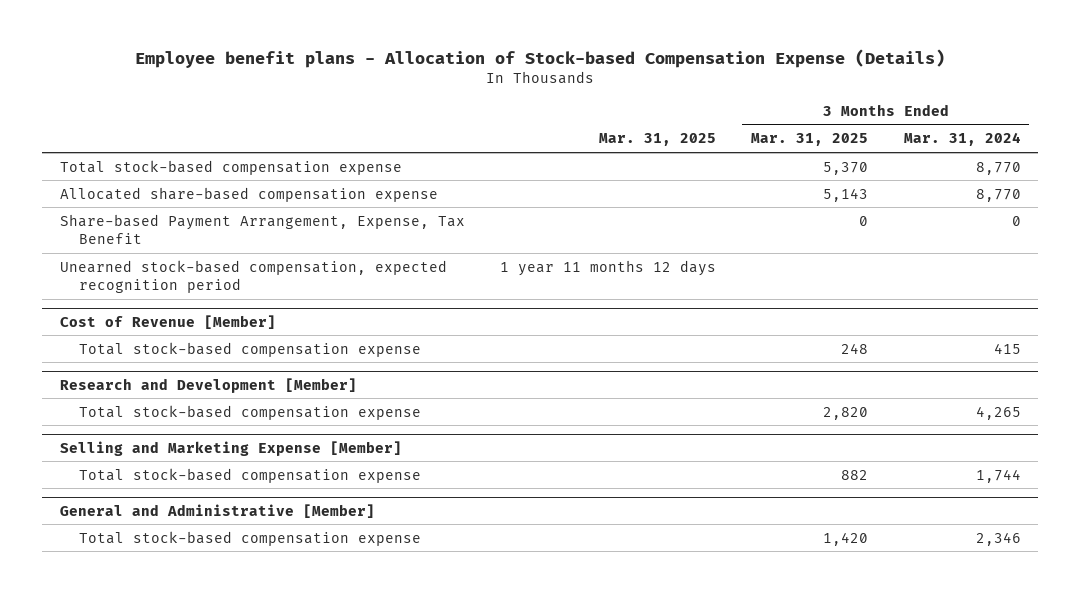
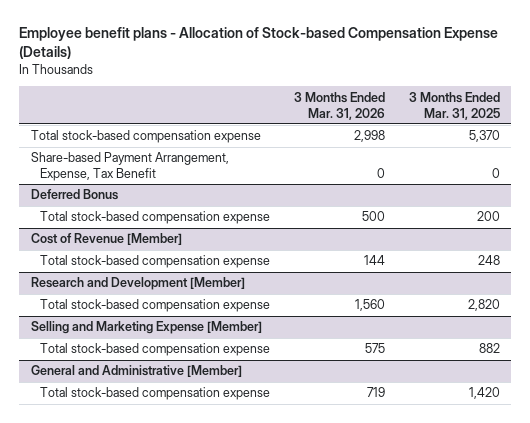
[599,133,717,147] Mar. 31, 2025 -> none
[903,132,1021,147] Mar. 31, 2024 -> none
none -> [293,91,385,120] 3 Months Ended Mar. 31, 2026
[59,186,438,202] Allocated share-based compensation expense -> none
[59,259,447,293] Unearned stock-based compensation, expected recognition period -> none
none -> [30,189,118,201] Deferred Bonus
none -> [40,211,271,225] Total stock-based compensation expense

